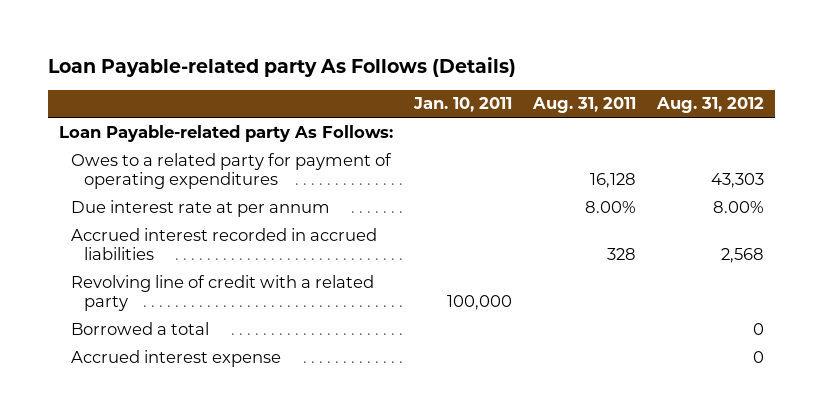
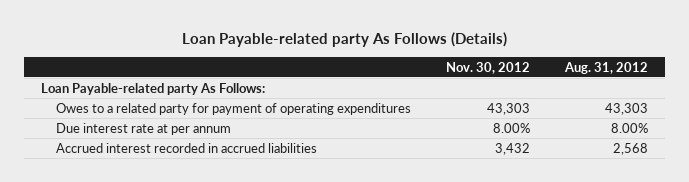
[412,97,512,113] Jan. 10, 2011 -> none
[531,97,636,114] Aug. 31, 2011 -> none
none -> [446,61,531,74] Nov. 30, 2012
[71,274,375,312] Revolving line of credit with a related party -> none
[71,321,210,335] Borrowed a total -> none
[71,349,282,367] Accrued interest expense -> none

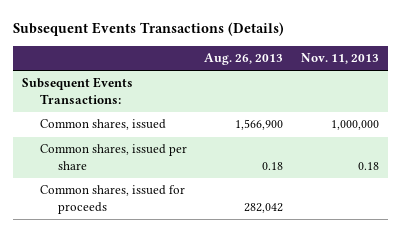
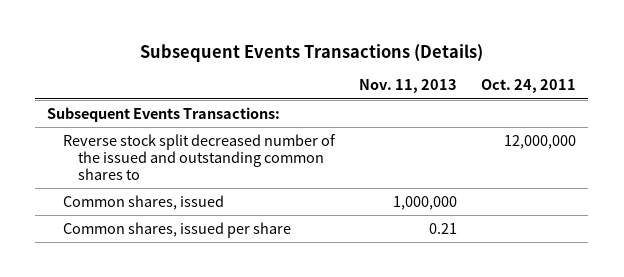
[204,53,284,66] Aug. 26, 2013 -> none
none -> [481,79,577,94] Oct. 24, 2011
none -> [62,133,336,180] Reverse stock split decreased number of the issued and outstanding common shares to
[39,185,185,215] Common shares, issued for proceeds -> none
[358,162,380,171] 0.18 -> [428,222,457,234] 0.21

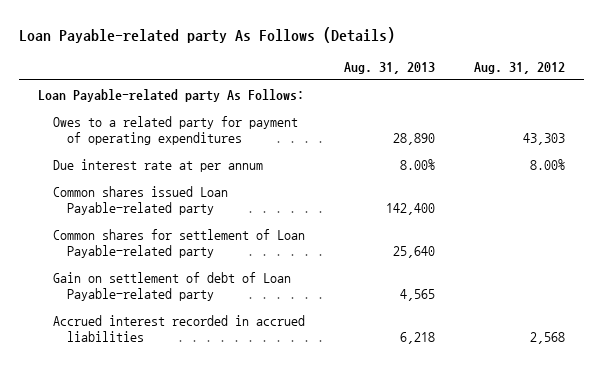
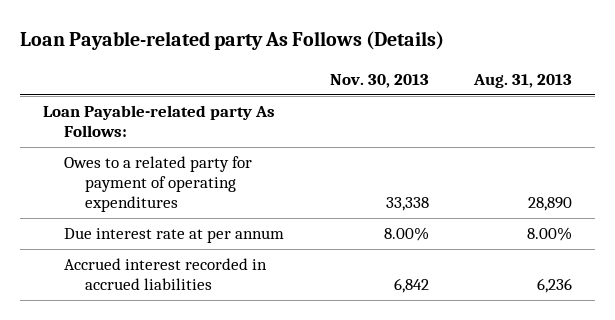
[473,61,565,74] Aug. 31, 2012 -> none
none -> [329,73,429,88] Nov. 30, 2013
[52,185,228,216] Common shares issued Loan Payable-related party -> none
[52,228,305,259] Common shares for settlement of Loan Payable-related party -> none
[52,271,291,302] Gain on settlement of debt of Loan Payable-related party -> none
[399,332,435,345] 6,218 -> [537,278,573,294] 6,236

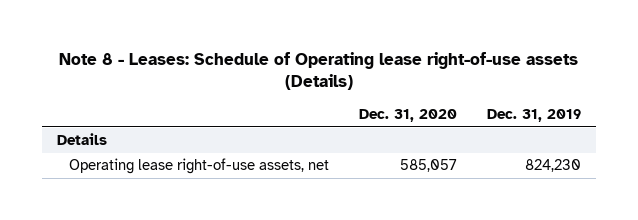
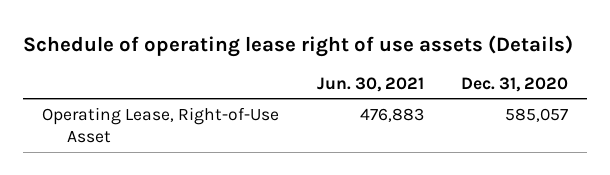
[59,51,579,91] Note 8 - Leases: Schedule of Operating lease right-of-use assets (Details) -> [23,34,574,57] Schedule of operating lease right of use assets (Details)
[487,109,582,123] Dec. 31, 2019 -> none
none -> [316,76,424,92] Jun. 30, 2021
[56,133,107,146] Details -> none
[69,158,330,175] Operating lease right-of-use assets, net -> [41,106,279,144] Operating Lease, Right-of-Use Asset

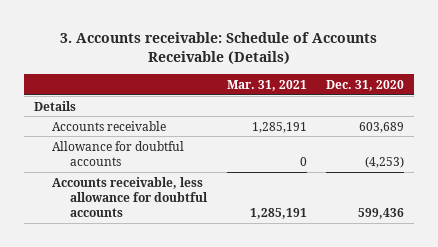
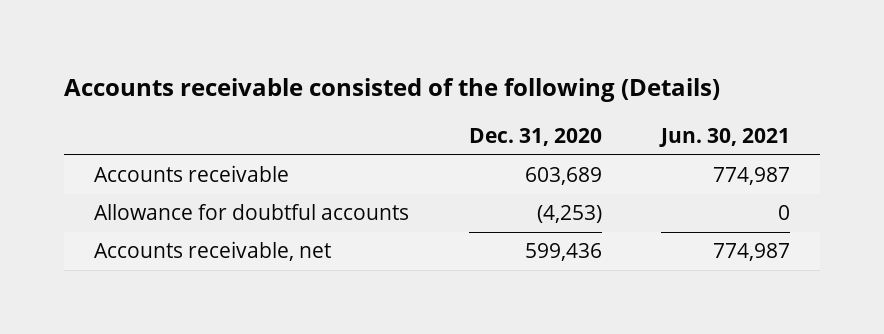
[60,32,378,65] 3. Accounts receivable: Schedule of Accounts Receivable (Details) -> [63,78,720,103] Accounts receivable consisted of the following (Details)
[226,79,307,91] Mar. 31, 2021 -> none
none -> [659,128,791,148] Jun. 30, 2021
[34,100,77,111] Details -> none
[52,176,208,217] Accounts receivable, less allowance for doubtful accounts -> [93,241,331,262] Accounts receivable, net

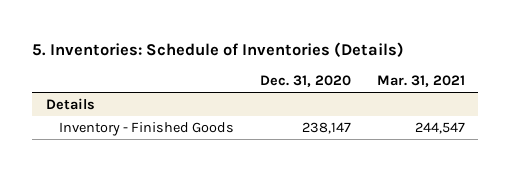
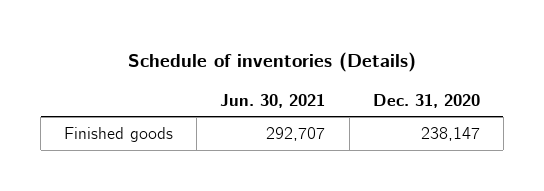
[32,41,405,57] 5. Inventories: Schedule of Inventories (Details) -> [127,51,416,72] Schedule of inventories (Details)
[377,75,466,88] Mar. 31, 2021 -> none
none -> [220,93,326,108] Jun. 30, 2021
[45,98,95,111] Details -> none
[58,122,234,137] Inventory - Finished Goods -> [64,127,174,143] Finished goods

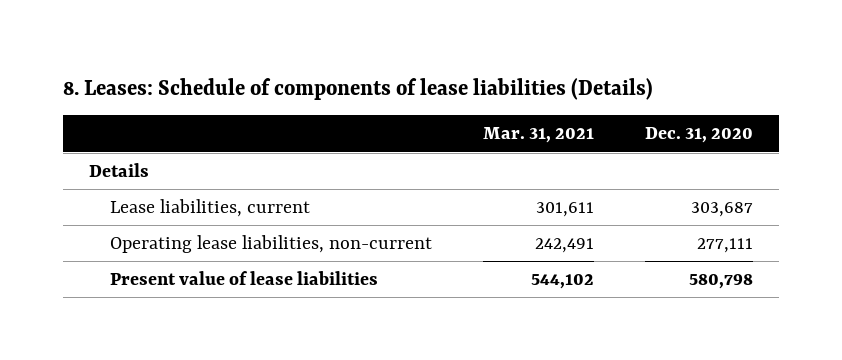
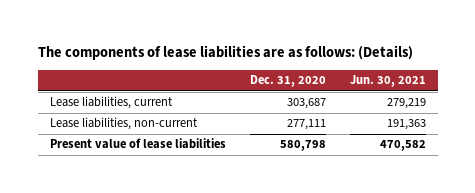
[63,78,654,101] 8. Leases: Schedule of components of lease liabilities (Details) -> [37,45,413,61] The components of lease liabilities are as follows: (Details)
[483,127,595,144] Mar. 31, 2021 -> none
none -> [349,75,426,88] Jun. 30, 2021
[89,162,150,177] Details -> none
[110,234,433,253] Operating lease liabilities, non-current -> [49,117,198,131] Lease liabilities, non-current

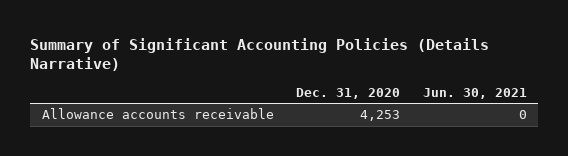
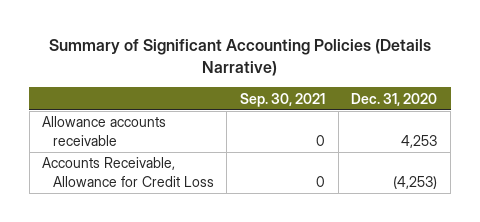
[422,87,527,99] Jun. 30, 2021 -> none
none -> [240,92,326,107] Sep. 30, 2021
none -> [42,157,214,187] Accounts Receivable, Allowance for Credit Loss

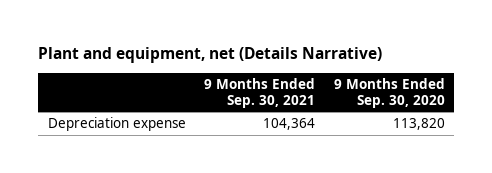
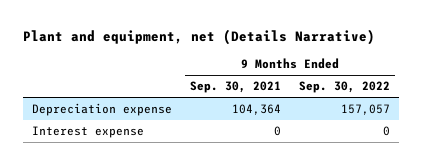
[333,77,445,108] 9 Months Ended Sep. 30, 2020 -> none
none -> [299,81,391,94] Sep. 30, 2022
none -> [31,126,144,139] Interest expense

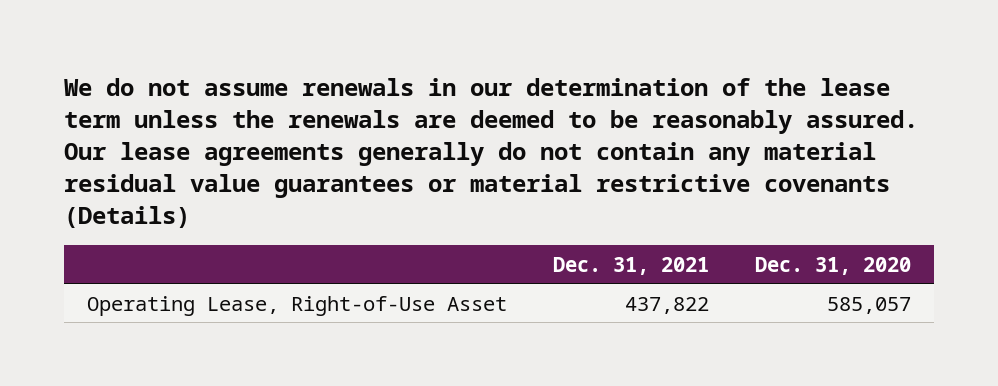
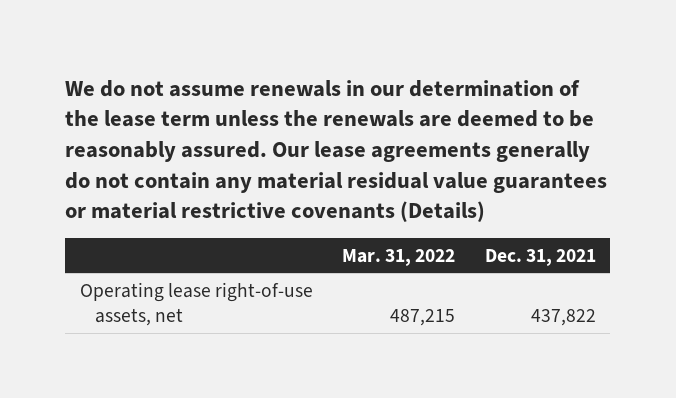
[754,256,911,275] Dec. 31, 2020 -> none
none -> [342,248,456,266] Mar. 31, 2022
[86,295,507,316] Operating Lease, Right-of-Use Asset -> [79,281,313,326] Operating lease right-of-use assets, net

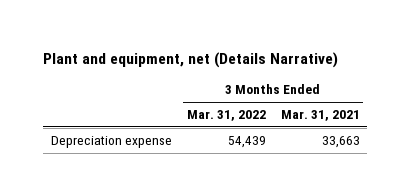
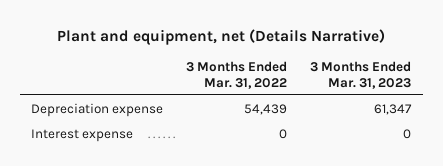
[280,110,360,122] Mar. 31, 2021 -> none
none -> [310,60,412,89] 3 Months Ended Mar. 31, 2023
none -> [31,128,134,142] Interest expense

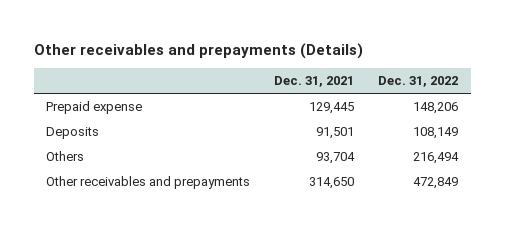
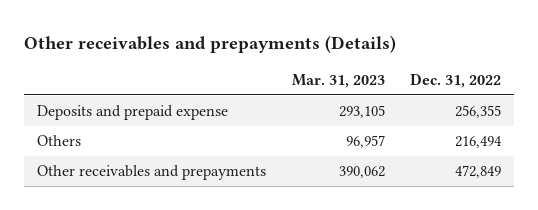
[274,76,355,88] Dec. 31, 2021 -> none
none -> [291,73,385,88] Mar. 31, 2023
[46,127,100,140] Deposits -> none
[46,101,143,115] Prepaid expense -> [36,105,228,121] Deposits and prepaid expense
[413,102,459,115] 148,206 -> [455,105,502,119] 256,355

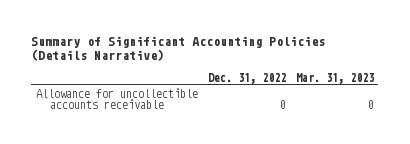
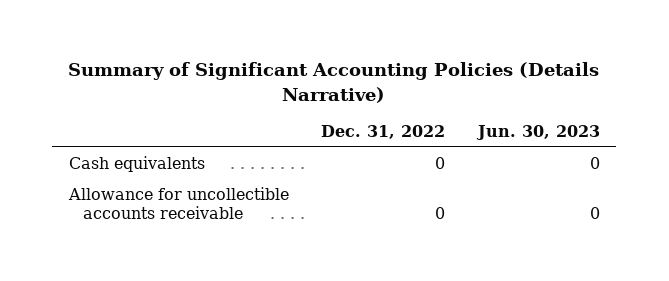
[295,72,374,84] Mar. 31, 2023 -> none
none -> [475,125,600,141] Jun. 30, 2023
none -> [68,156,205,173] Cash equivalents

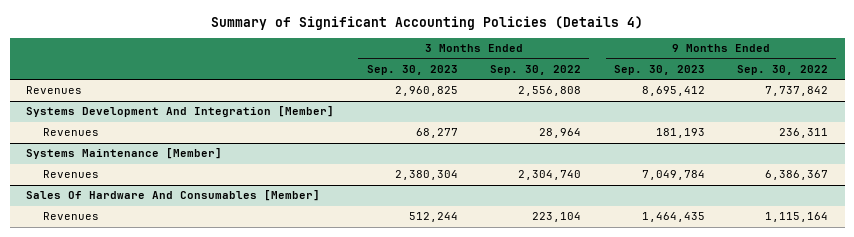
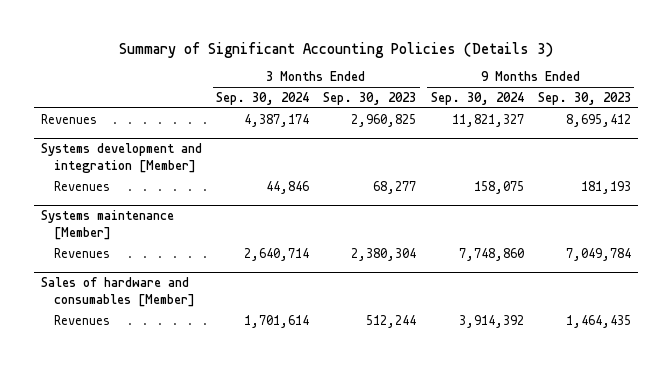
[211,15,644,30] Summary of Significant Accounting Policies (Details 4) -> [118,41,553,58] Summary of Significant Accounting Policies (Details 3)
[490,64,582,75] Sep. 30, 2022 -> none
[737,64,829,75] Sep. 30, 2022 -> none
none -> [216,91,310,105] Sep. 30, 2024
none -> [430,91,524,105] Sep. 30, 2024
[26,106,335,118] Systems Development And Integration [Member] -> [40,143,202,173] Systems development and integration [Member]
[26,148,223,160] Systems Maintenance [Member] -> [40,210,174,240] Systems maintenance [Member]
[26,190,321,202] Sales Of Hardware And Consumables [Member] -> [40,277,195,307] Sales of hardware and consumables [Member]

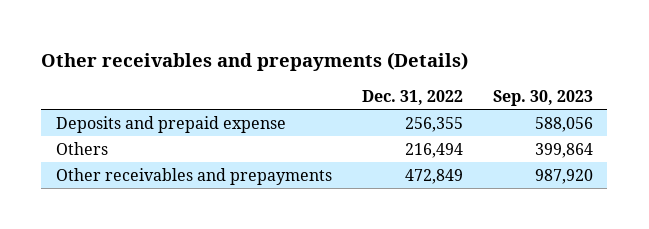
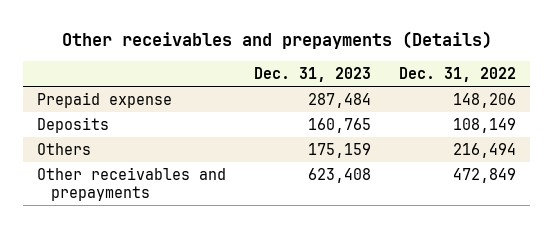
[492,89,593,106] Sep. 30, 2023 -> none
none -> [254,67,372,83] Dec. 31, 2023
[56,116,287,134] Deposits and prepaid expense -> [37,91,173,108] Prepaid expense
[404,117,463,133] 256,355 -> [453,92,517,108] 148,206
none -> [37,116,110,133] Deposits

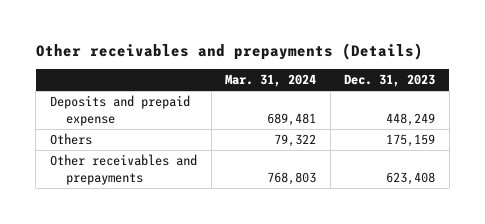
[399,67,517,83] Dec. 31, 2022 -> none
none -> [225,74,317,88] Mar. 31, 2024
[37,116,110,133] Deposits -> none
[37,91,173,108] Prepaid expense -> [49,95,190,126] Deposits and prepaid expense
[308,92,372,108] 287,484 -> [386,112,436,126] 448,249

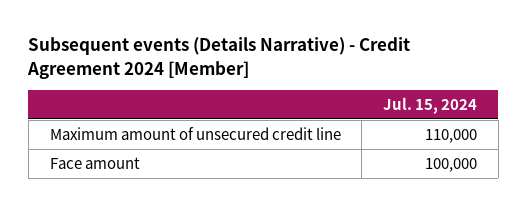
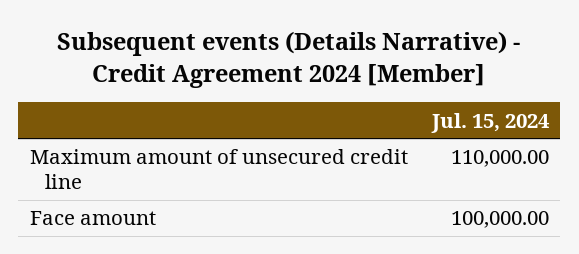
[425,128,478,143] 110,000 -> [450,150,549,168] 110,000.00
[425,157,478,172] 100,000 -> [450,211,549,229] 100,000.00

